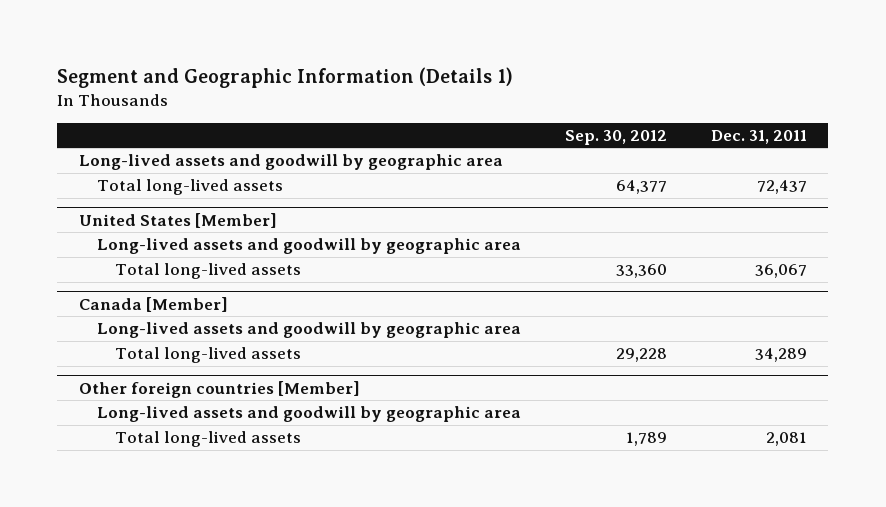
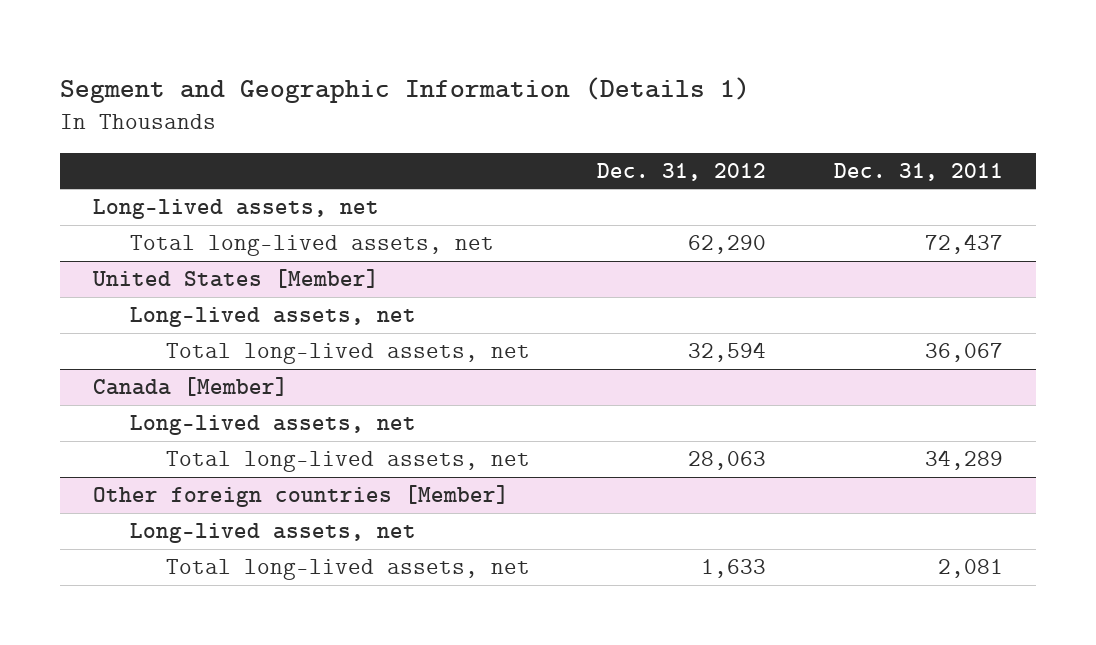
[564,129,667,145] Sep. 30, 2012 -> none
none -> [597,162,767,181] Dec. 31, 2012
[79,154,504,171] Long-lived assets and goodwill by geographic area -> none
none -> [93,199,380,220] Long-lived assets, net
[97,179,284,196] Total long-lived assets -> [129,235,494,257] Total long-lived assets, net
[97,238,522,255] Long-lived assets and goodwill by geographic area -> none
none -> [129,307,416,328] Long-lived assets, net
[114,263,301,280] Total long-lived assets -> [166,343,531,365] Total long-lived assets, net
[97,322,522,339] Long-lived assets and goodwill by geographic area -> none
none -> [129,415,416,436] Long-lived assets, net
[114,347,301,364] Total long-lived assets -> [166,451,531,473] Total long-lived assets, net
[97,406,522,423] Long-lived assets and goodwill by geographic area -> none
none -> [129,523,416,544] Long-lived assets, net
[114,431,301,448] Total long-lived assets -> [166,559,531,581] Total long-lived assets, net

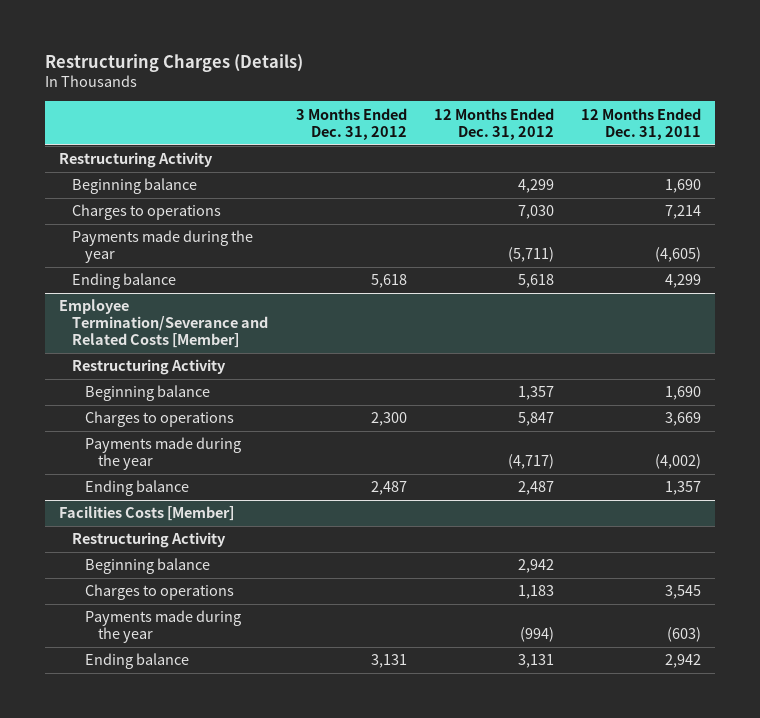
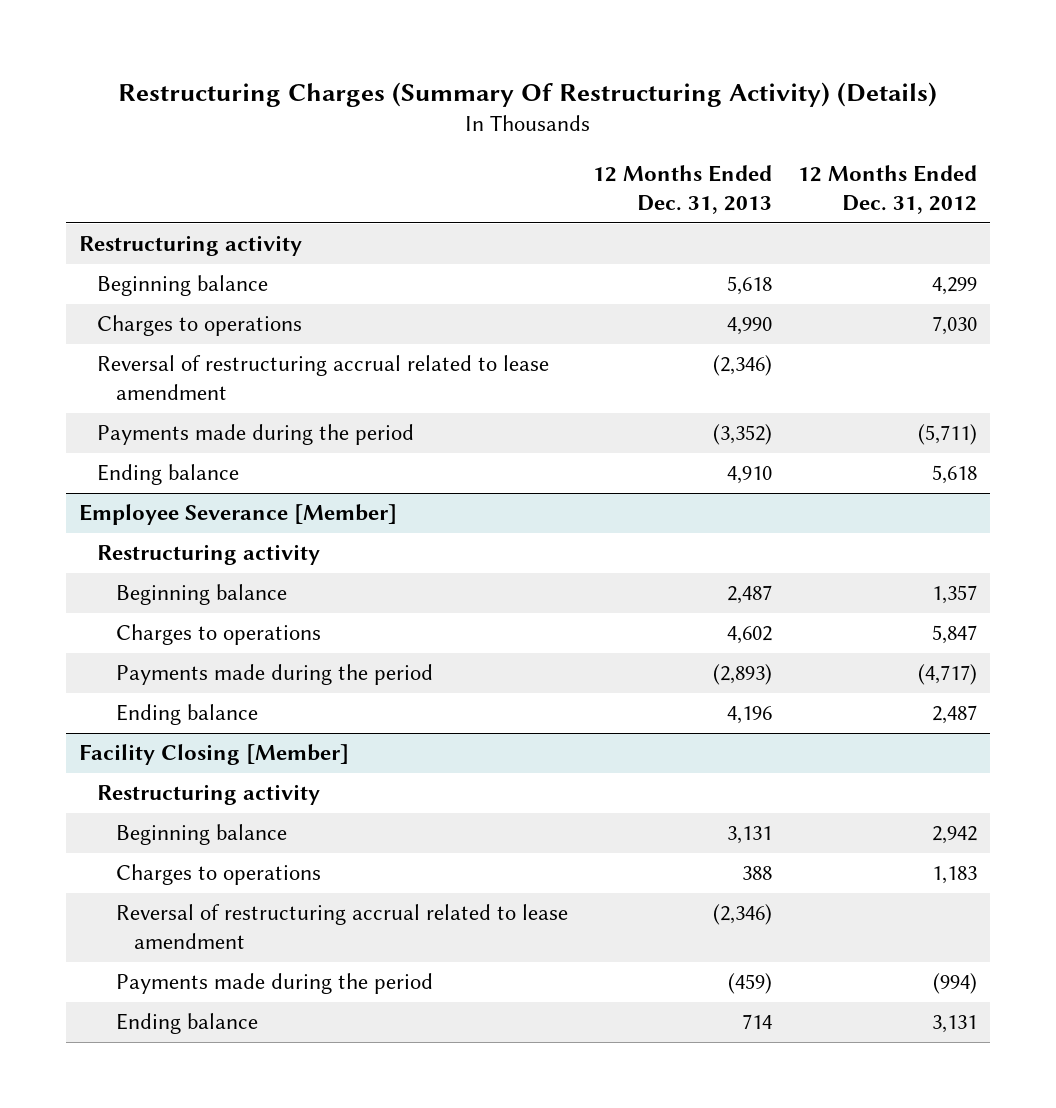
[45,53,304,72] Restructuring Charges (Details) -> [117,81,937,107] Restructuring Charges (Summary Of Restructuring Activity) (Details)
[295,107,407,140] 3 Months Ended Dec. 31, 2012 -> none
[581,107,702,140] 12 Months Ended Dec. 31, 2011 -> none
none -> [593,165,773,214] 12 Months Ended Dec. 31, 2013
[58,152,213,169] Restructuring Activity -> [78,235,302,257] Restructuring activity
none -> [97,355,550,401] Reversal of restructuring accrual related to lease amendment
[72,230,254,264] Payments made during the year -> [97,424,415,446] Payments made during the period
[58,299,269,348] Employee Termination/Severance and Related Costs [Member] -> none
none -> [78,504,397,526] Employee Severance [Member]
[72,359,227,376] Restructuring Activity -> [97,544,321,566] Restructuring activity
[85,437,242,471] Payments made during the year -> [115,664,433,686] Payments made during the period
[58,506,234,522] Facilities Costs [Member] -> none
none -> [78,744,349,766] Facility Closing [Member]
[72,532,227,549] Restructuring Activity -> [97,784,321,806] Restructuring activity
none -> [115,904,568,950] Reversal of restructuring accrual related to lease amendment
[85,610,242,644] Payments made during the year -> [115,973,433,995] Payments made during the period

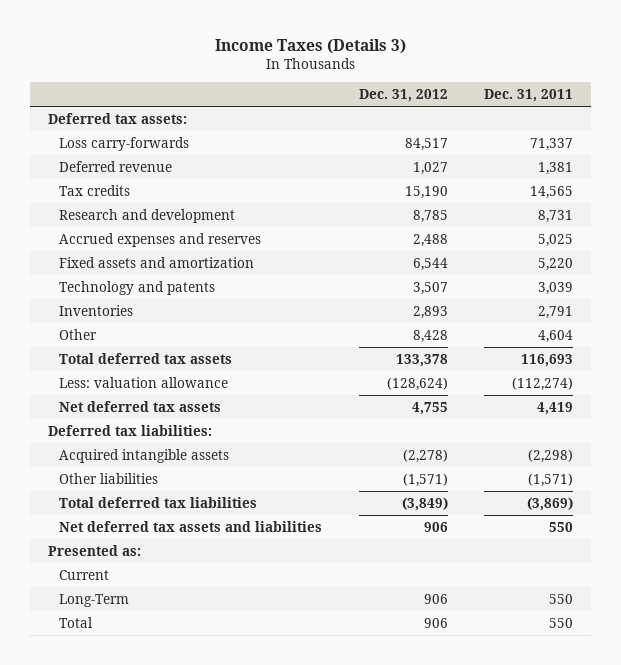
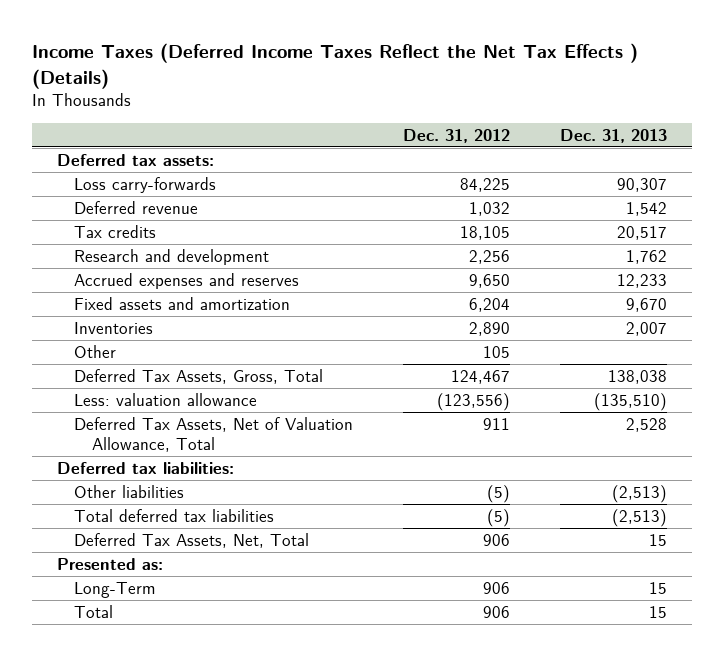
[214,38,406,54] Income Taxes (Details 3) -> [31,42,638,89] Income Taxes (Deferred Income Taxes Reflect the Net Tax Effects ) (Details)
[484,89,574,103] Dec. 31, 2011 -> none
none -> [559,128,667,143] Dec. 31, 2013
[59,280,216,295] Technology and patents -> none
[404,137,448,151] 84,517 -> [460,177,511,192] 84,225
[412,161,448,175] 1,027 -> [469,201,511,216] 1,032
[404,185,448,199] 15,190 -> [460,225,511,240] 18,105
[412,209,448,223] 8,785 -> [469,249,511,264] 2,256
[412,233,448,247] 2,488 -> [469,273,511,288] 9,650
[412,257,448,271] 6,544 -> [469,297,511,312] 6,204
[412,305,448,319] 2,893 -> [469,321,511,336] 2,890
[412,329,448,343] 8,428 -> [483,345,511,358] 105
[59,352,233,364] Total deferred tax assets -> [74,368,324,384] Deferred Tax Assets, Gross, Total
[395,353,448,367] 133,378 -> [451,369,511,384] 124,467
[386,376,448,391] (128,624) -> [437,392,511,411] (123,556)
[59,400,222,412] Net deferred tax assets -> [74,416,354,452] Deferred Tax Assets, Net of Valuation Allowance, Total
[411,401,448,415] 4,755 -> [483,417,511,430] 911
[59,448,230,463] Acquired intangible assets -> none
[402,472,448,487] (1,571) -> [487,484,511,503] (5)
[401,496,448,511] (3,849) -> [487,508,511,527] (5)
[59,520,323,532] Net deferred tax assets and liabilities -> [74,532,310,548] Deferred Tax Assets, Net, Total
[59,569,110,580] Current -> none

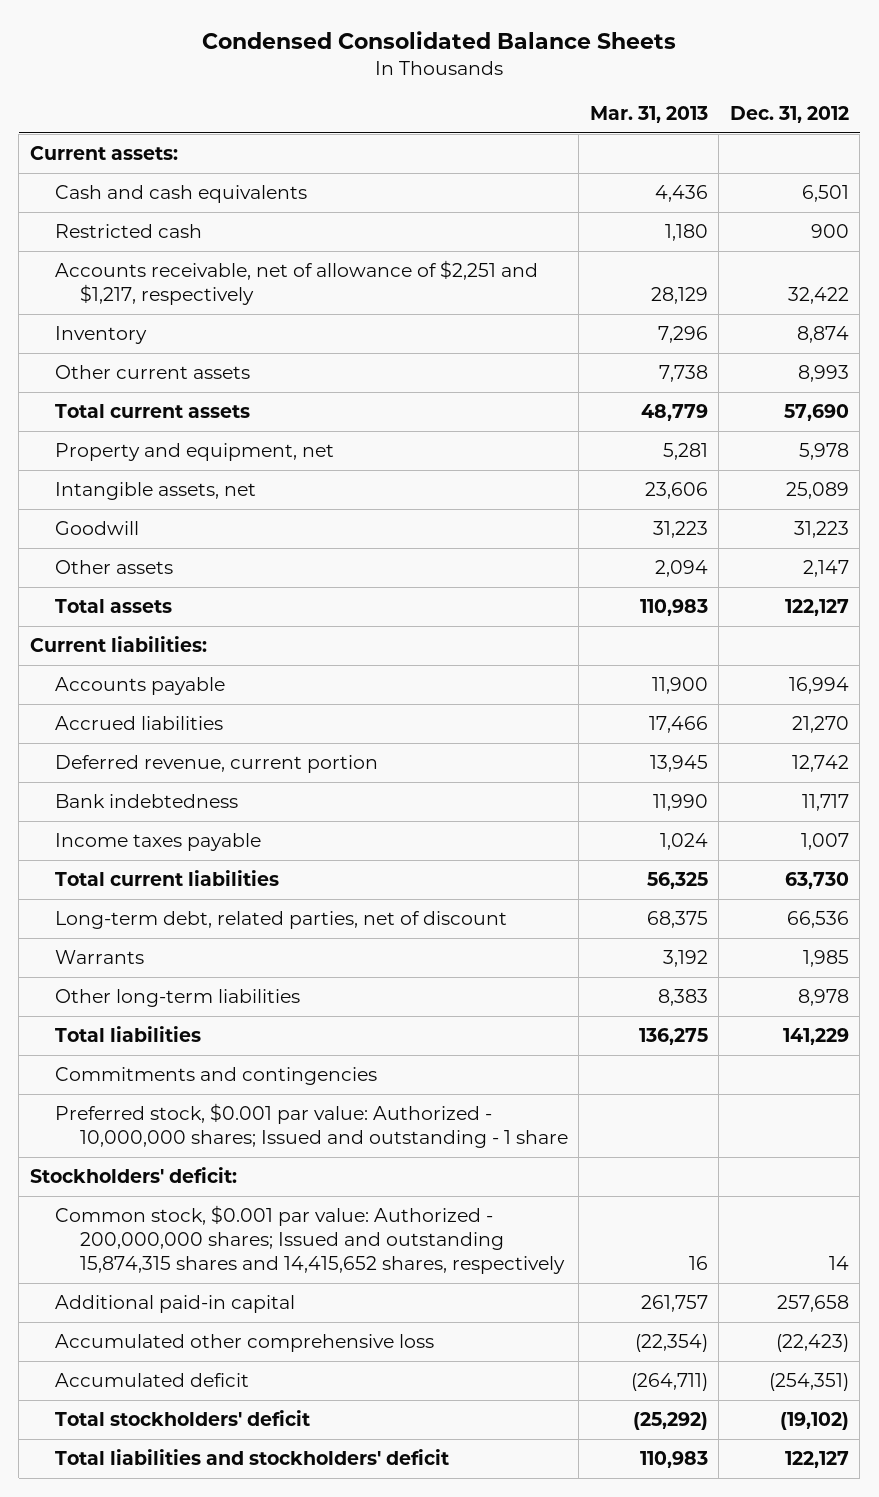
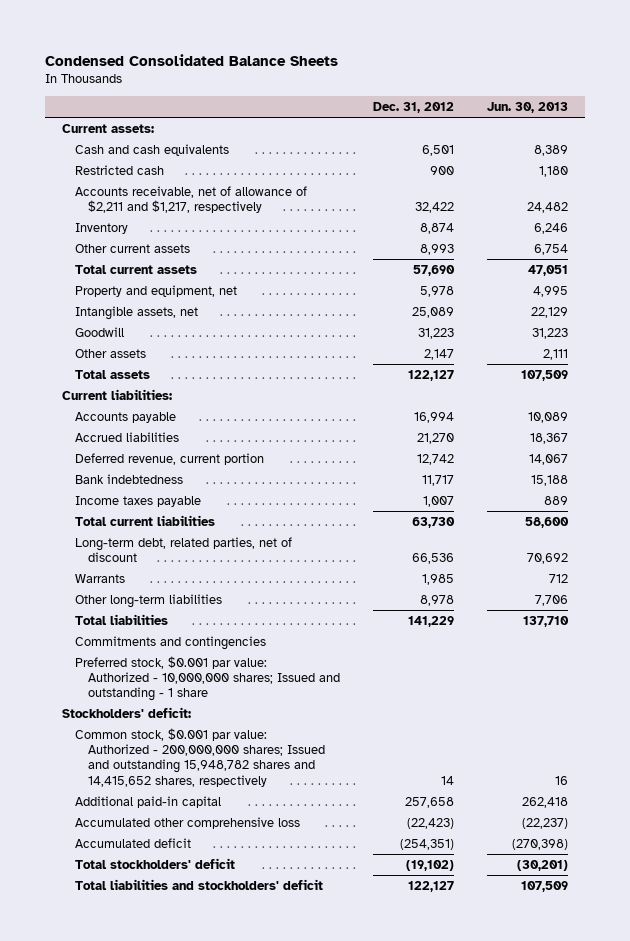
[589,106,708,124] Mar. 31, 2013 -> none
none -> [487,102,569,114] Jun. 30, 2013
[54,260,538,306] Accounts receivable, net of allowance of $2,251 and $1,217, respectively -> [74,185,307,214] Accounts receivable, net of allowance of $2,211 and $1,217, respectively
[54,1205,565,1275] Common stock, $0.001 par value: Authorized - 200,000,000 shares; Issued and outstanding 15,874,315 shares and 14,415,652 shares, respectively -> [74,727,325,787] Common stock, $0.001 par value: Authorized - 200,000,000 shares; Issued and outstanding 15,948,782 shares and 14,415,652 shares, respectively

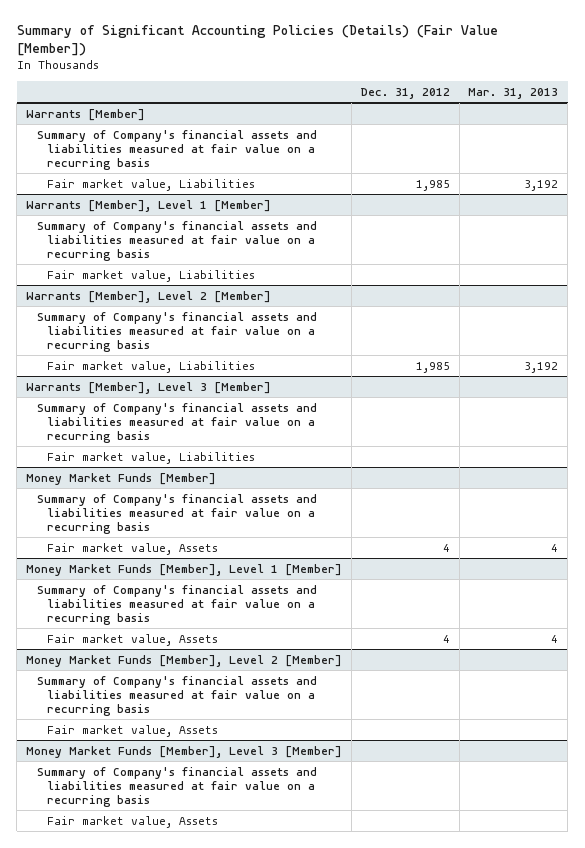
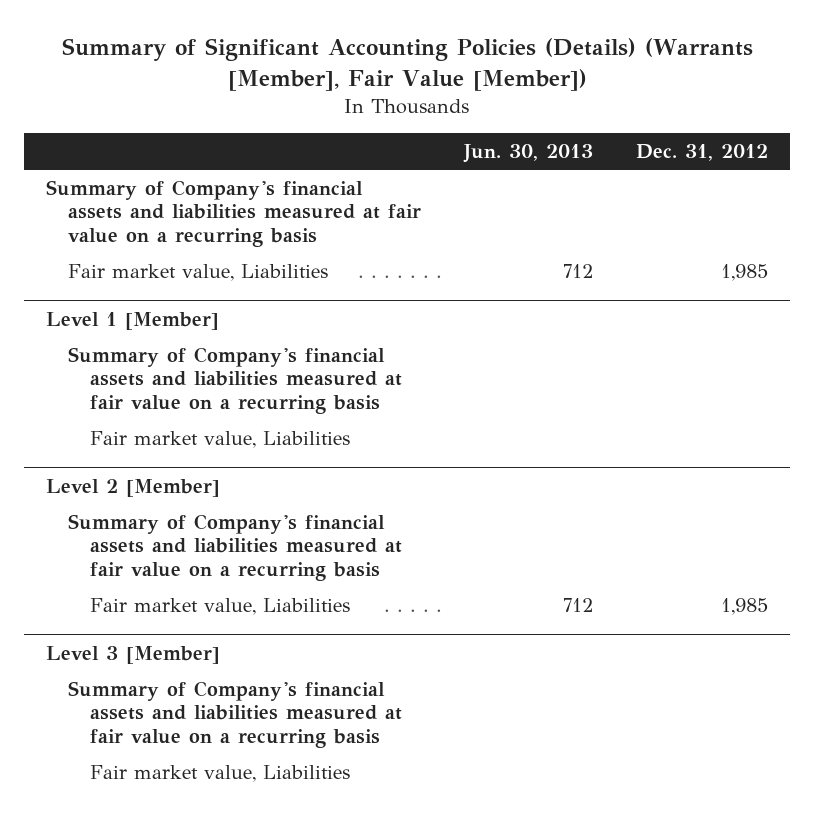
[16,25,498,57] Summary of Significant Accounting Policies (Details) (Fair Value [Member]) -> [62,37,754,92] Summary of Significant Accounting Policies (Details) (Warrants [Member], Fair Value [Member])
[468,87,559,99] Mar. 31, 2013 -> none
none -> [463,144,594,164] Jun. 30, 2013
[26,108,146,121] Warrants [Member] -> none
[26,199,272,212] Warrants [Member], Level 1 [Member] -> [45,311,219,330] Level 1 [Member]
[26,290,272,303] Warrants [Member], Level 2 [Member] -> [45,478,220,497] Level 2 [Member]
[26,381,272,394] Warrants [Member], Level 3 [Member] -> [45,645,220,664] Level 3 [Member]
[26,472,217,485] Money Market Funds [Member] -> none
[36,493,317,534] Summary of Company's financial assets and liabilities measured at fair value on a recurring basis -> none
[47,542,219,555] Fair market value, Assets -> none
[26,563,343,576] Money Market Funds [Member], Level 1 [Member] -> none
[36,584,317,625] Summary of Company's financial assets and liabilities measured at fair value on a recurring basis -> none
[47,633,219,646] Fair market value, Assets -> none
[26,654,343,667] Money Market Funds [Member], Level 2 [Member] -> none
[36,675,317,716] Summary of Company's financial assets and liabilities measured at fair value on a recurring basis -> none
[47,724,219,737] Fair market value, Assets -> none
[26,745,343,758] Money Market Funds [Member], Level 3 [Member] -> none
[36,766,317,807] Summary of Company's financial assets and liabilities measured at fair value on a recurring basis -> none
[47,815,219,828] Fair market value, Assets -> none

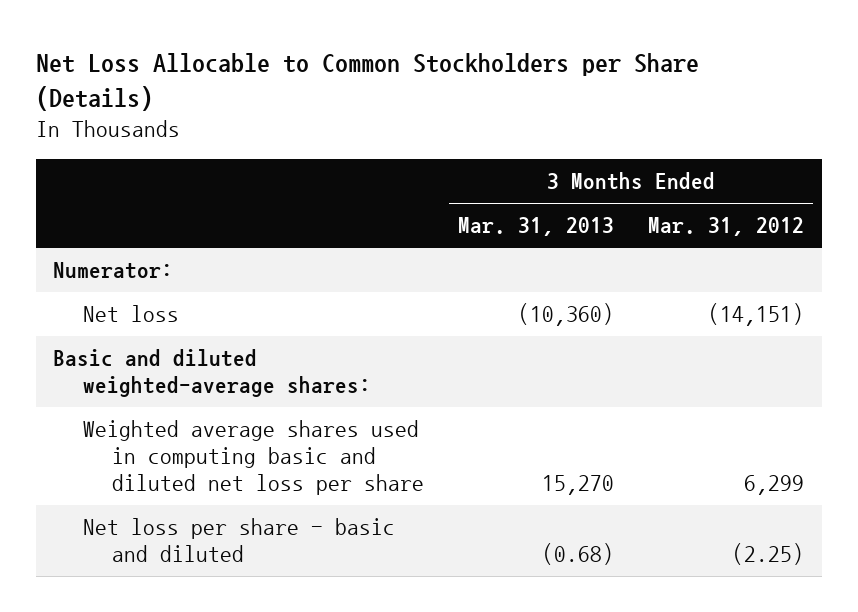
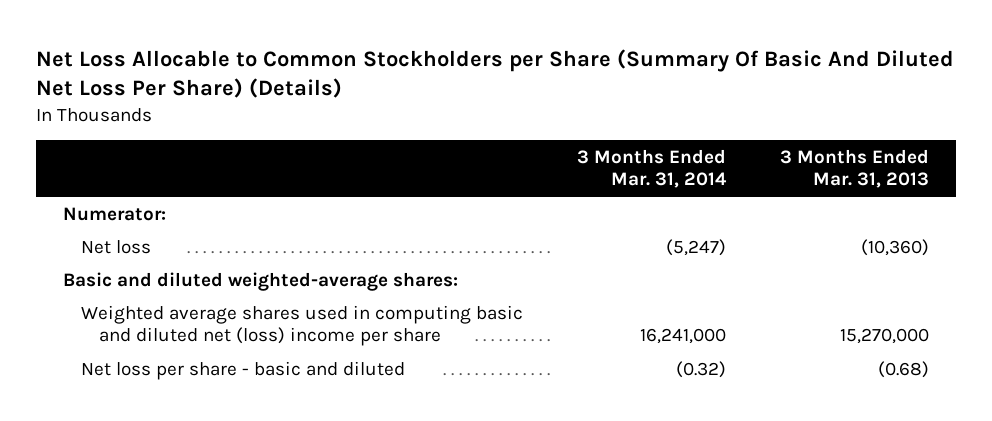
[36,53,700,112] Net Loss Allocable to Common Stockholders per Share (Details) -> [36,48,955,99] Net Loss Allocable to Common Stockholders per Share (Summary Of Basic And Diluted Net Loss Per Share) (Details)
[648,217,805,237] Mar. 31, 2012 -> none
none -> [576,148,727,189] 3 Months Ended Mar. 31, 2014
[82,420,424,496] Weighted average shares used in computing basic and diluted net loss per share -> [81,304,524,347] Weighted average shares used in computing basic and diluted net (loss) income per share
[542,475,615,496] 15,270 -> [839,328,929,345] 15,270,000

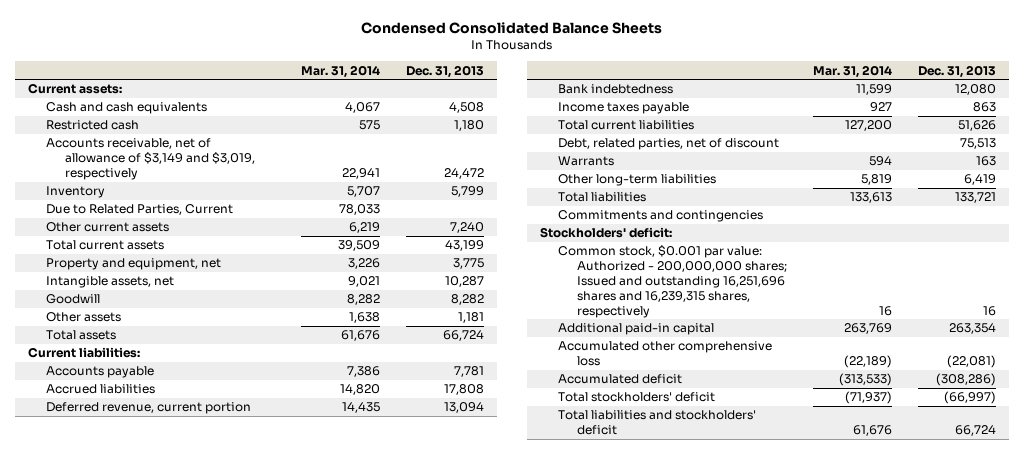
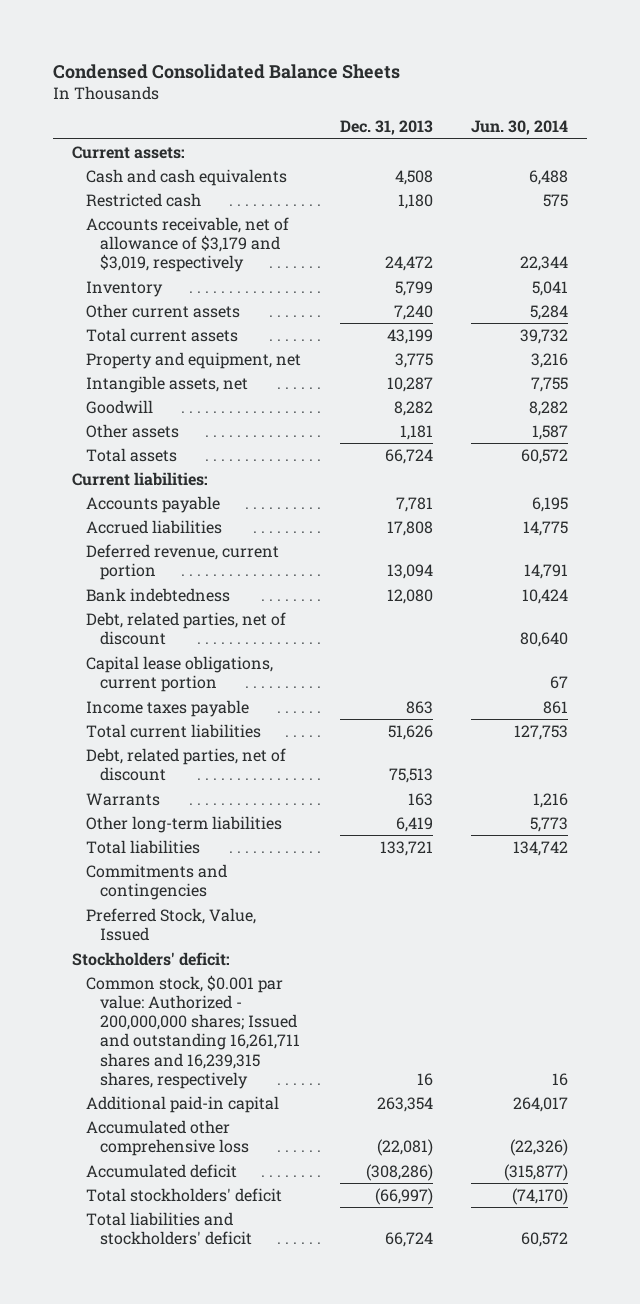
[301,64,381,78] Mar. 31, 2014 -> none
none -> [471,120,569,136] Jun. 30, 2014
[46,138,256,181] Accounts receivable, net of allowance of $3,149 and $3,019, respectively -> [86,216,290,273] Accounts receivable, net of allowance of $3,179 and $3,019, respectively
[46,204,234,216] Due to Related Parties, Current -> none
none -> [86,611,287,646] Debt, related parties, net of discount
none -> [86,655,274,693] Capital lease obligations, current portion
none -> [86,907,257,942] Preferred Stock, Value, Issued
[558,245,788,318] Common stock, $0.001 par value: Authorized - 200,000,000 shares; Issued and outstanding 16,251,696 shares and 16,239,315 shares, respectively -> [86,974,301,1089] Common stock, $0.001 par value: Authorized - 200,000,000 shares; Issued and outstanding 16,261,711 shares and 16,239,315 shares, respectively

